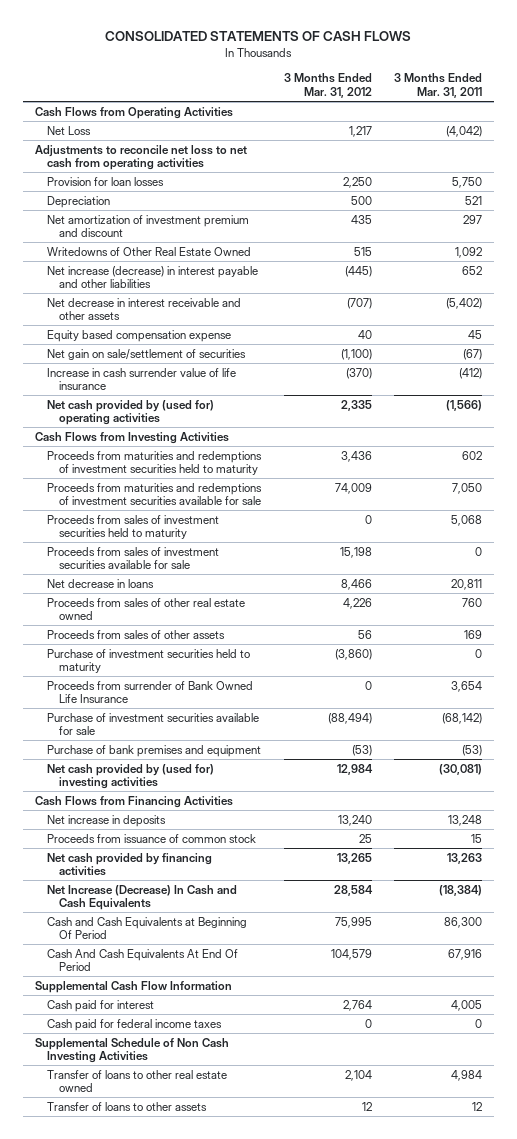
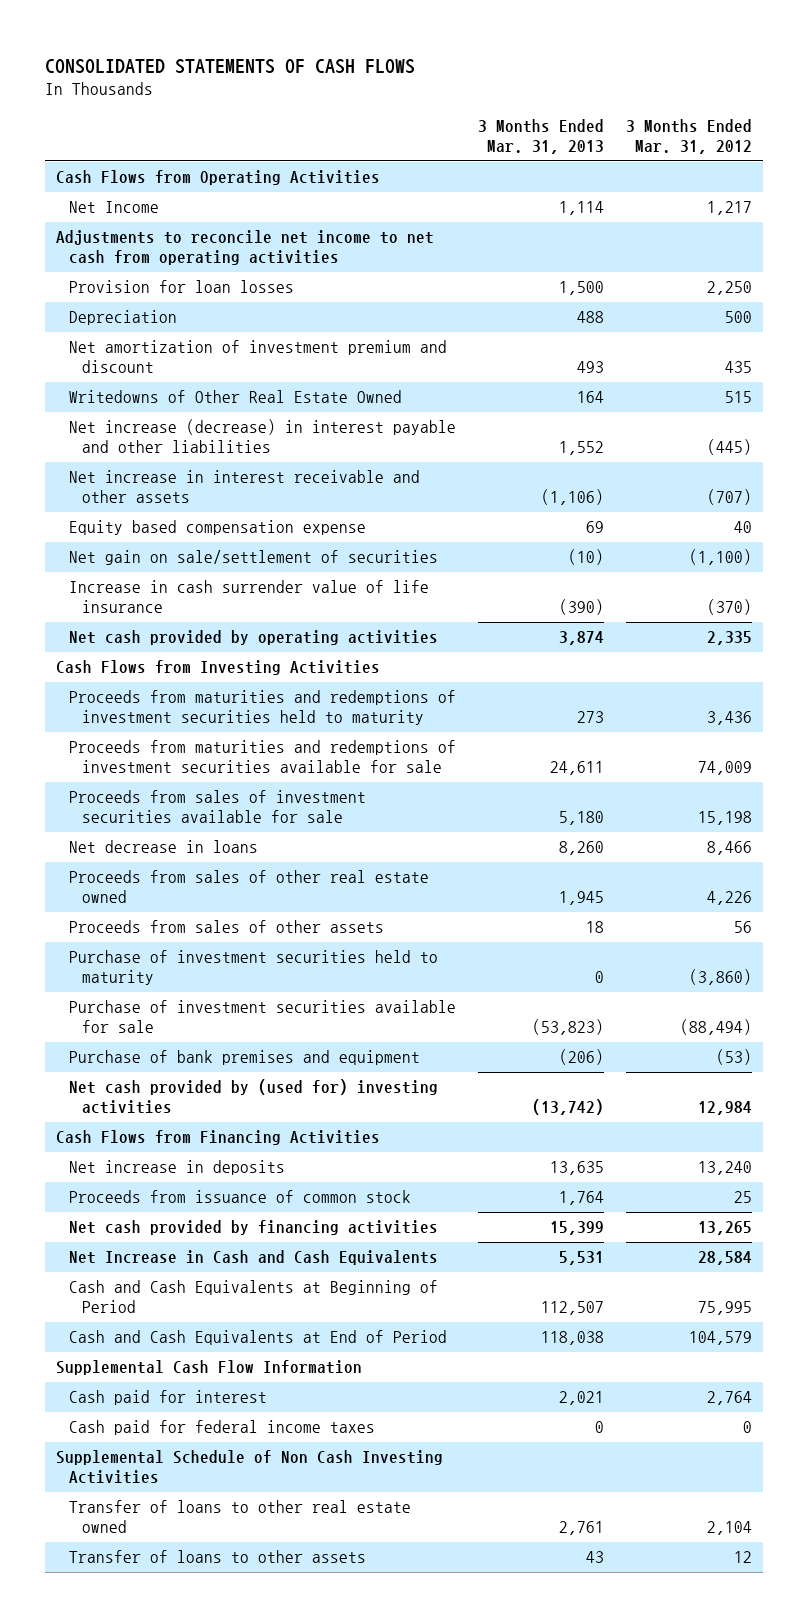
[394,73,483,98] 3 Months Ended Mar. 31, 2011 -> none
none -> [477,119,604,154] 3 Months Ended Mar. 31, 2013
[46,125,91,135] Net Loss -> [68,201,159,214] Net Income
[34,144,247,171] Adjustments to reconcile net loss to net cash from operating activities -> [56,230,435,265] Adjustments to reconcile net income to net cash from operating activities
[46,297,241,321] Net decrease in interest receivable and other assets -> [68,470,420,503] Net increase in interest receivable and other assets
[46,399,214,426] Net cash provided by (used for) operating activities -> [68,630,438,646] Net cash provided by operating activities
[46,514,219,540] Proceeds from sales of investment securities held to maturity -> none
[46,680,253,704] Proceeds from surrender of Bank Owned Life Insurance -> none
[46,884,237,911] Net Increase (Decrease) In Cash and Cash Equivalents -> [68,1250,438,1266] Net Increase in Cash and Cash Equivalents
[46,916,247,940] Cash and Cash Equivalents at Beginning Of Period -> [68,1280,438,1313] Cash and Cash Equivalents at Beginning of Period
[46,948,238,972] Cash And Cash Equivalents At End Of Period -> [68,1330,447,1346] Cash and Cash Equivalents at End of Period

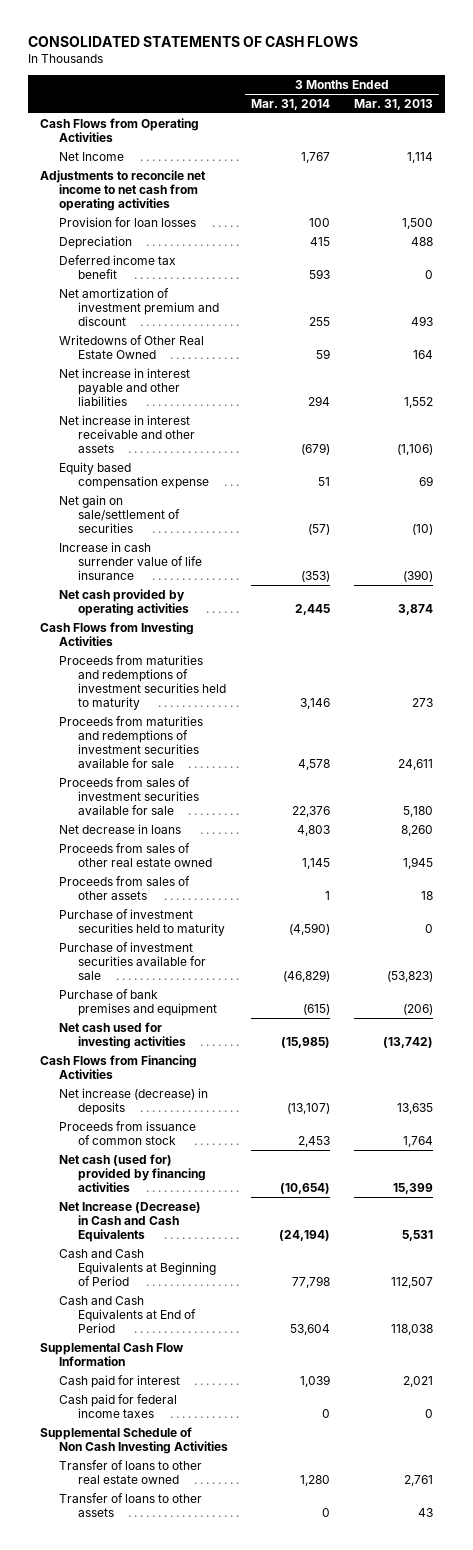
[625,119,752,154] 3 Months Ended Mar. 31, 2012 -> none
none -> [251,98,331,110] Mar. 31, 2014
none -> [58,254,176,279] Deferred income tax benefit
[68,419,456,453] Net increase (decrease) in interest payable and other liabilities -> [58,367,190,406] Net increase in interest payable and other liabilities
[68,1079,438,1114] Net cash provided by (used for) investing activities -> [58,1021,186,1049] Net cash used for investing activities
[68,1160,285,1176] Net increase in deposits -> [58,1087,208,1115] Net increase (decrease) in deposits
[68,1220,438,1236] Net cash provided by financing activities -> [58,1153,206,1192] Net cash (used for) provided by financing activities
[68,1250,438,1266] Net Increase in Cash and Cash Equivalents -> [58,1201,201,1242] Net Increase (Decrease) in Cash and Cash Equivalents

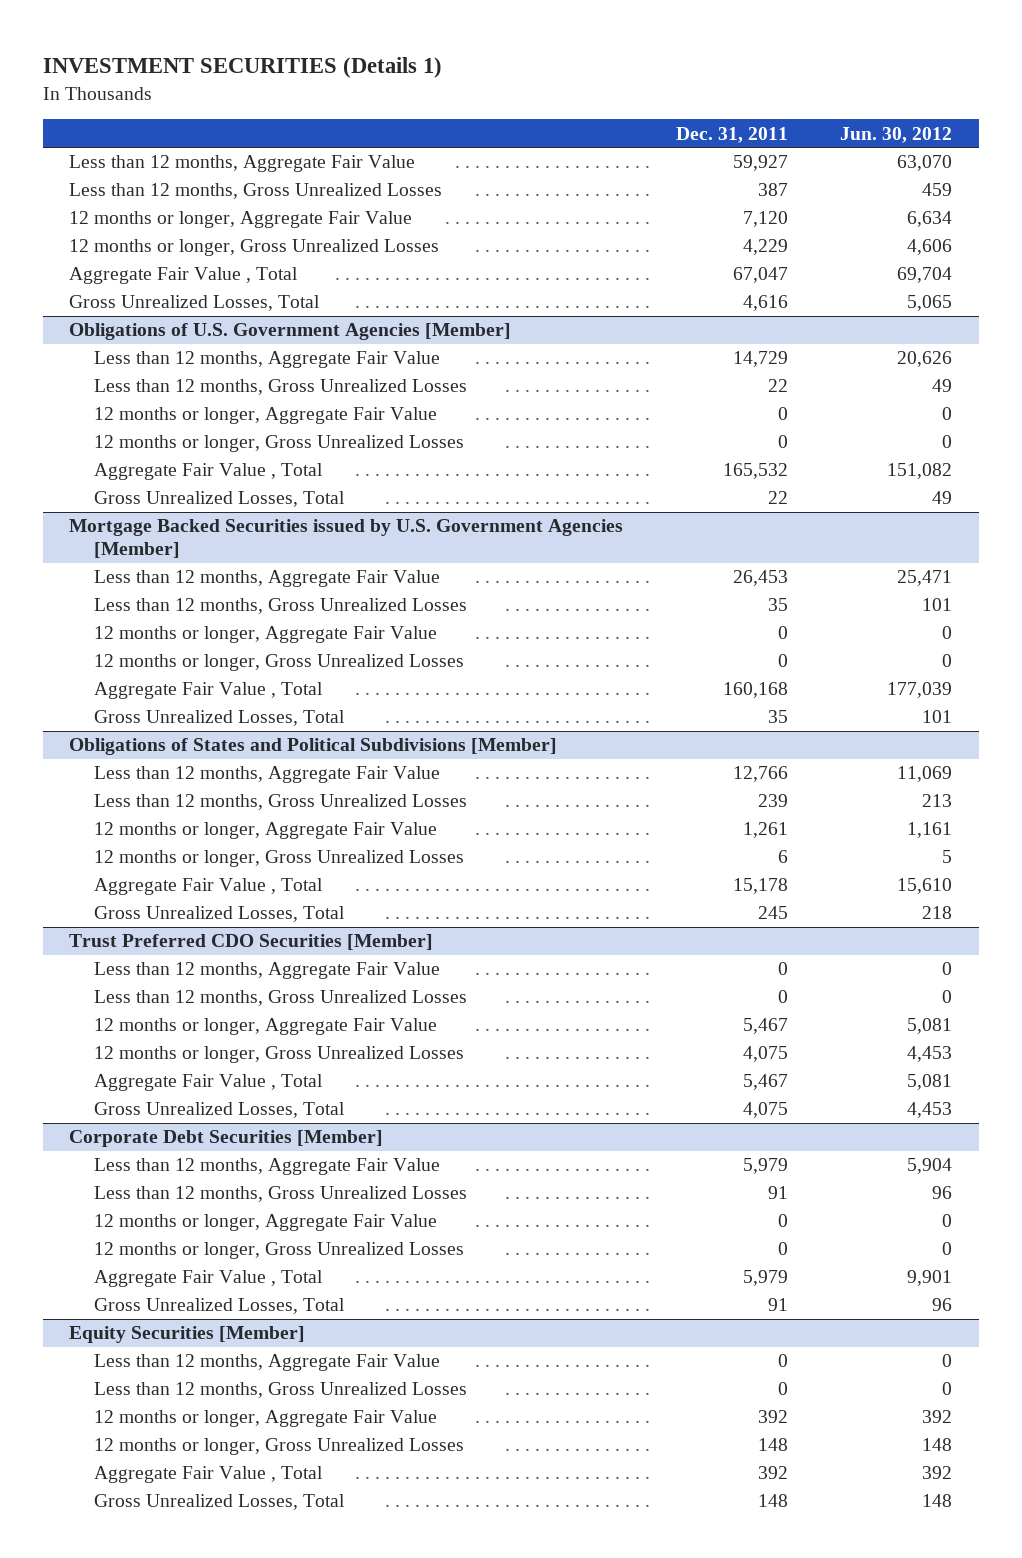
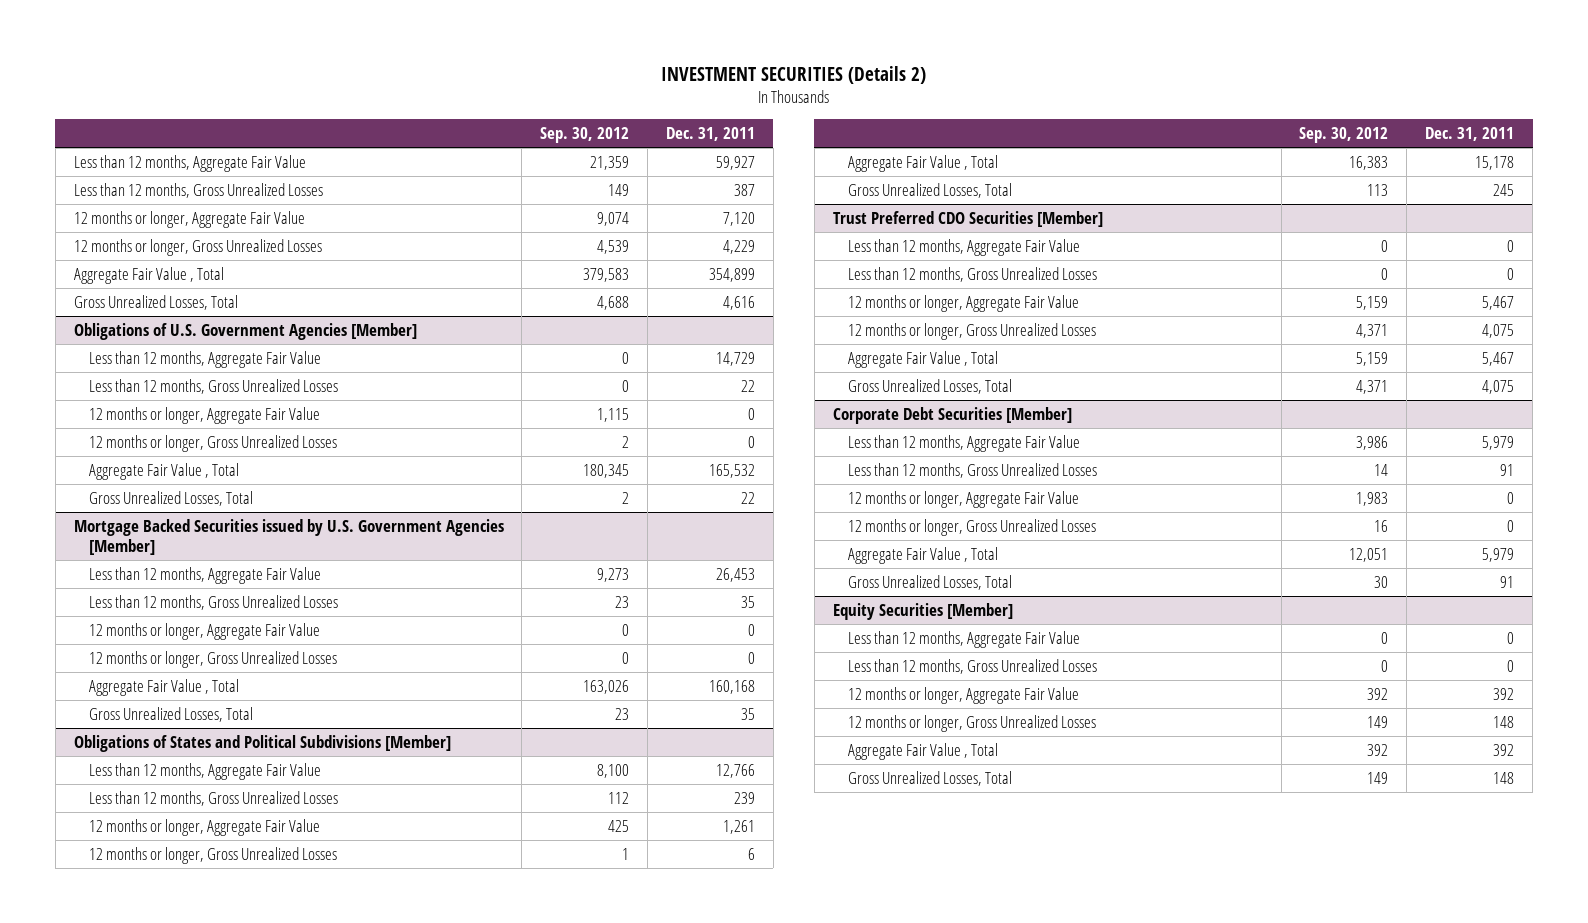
[43,57,443,79] INVESTMENT SECURITIES (Details 1) -> [660,65,926,84] INVESTMENT SECURITIES (Details 2)
[840,126,953,143] Jun. 30, 2012 -> none
none -> [540,127,630,144] Sep. 30, 2012
[732,267,788,284] 67,047 -> [708,267,755,282] 354,899

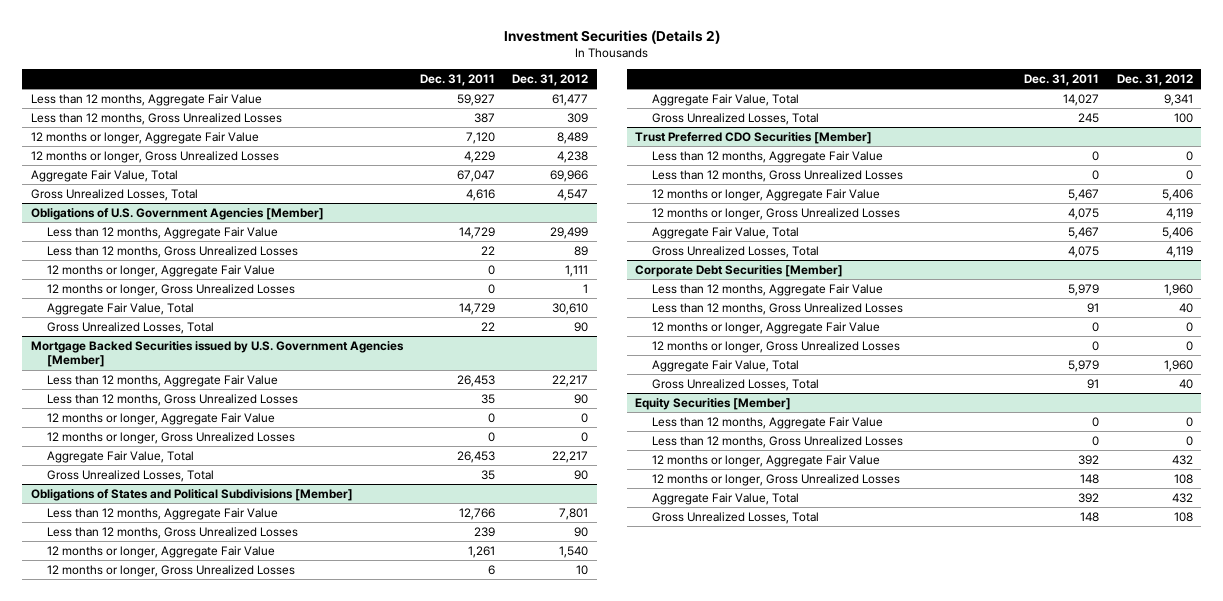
[660,65,926,84] INVESTMENT SECURITIES (Details 2) -> [503,29,720,44] Investment Securities (Details 2)
[540,127,630,144] Sep. 30, 2012 -> none
none -> [512,74,589,87] Dec. 31, 2012
[73,266,224,284] Aggregate Fair Value , Total -> [30,169,178,182] Aggregate Fair Value, Total
[708,267,755,282] 354,899 -> [456,169,495,182] 67,047
[89,462,240,480] Aggregate Fair Value , Total -> [47,302,195,315] Aggregate Fair Value, Total
[708,463,755,478] 165,532 -> [458,302,495,315] 14,729
[89,678,240,696] Aggregate Fair Value , Total -> [47,450,195,463] Aggregate Fair Value, Total
[708,679,755,694] 160,168 -> [456,450,495,463] 26,453
[848,154,999,172] Aggregate Fair Value , Total -> [651,93,799,106] Aggregate Fair Value, Total
[1475,155,1515,170] 15,178 -> [1063,93,1100,106] 14,027
[848,350,999,368] Aggregate Fair Value , Total -> [651,226,799,239] Aggregate Fair Value, Total
[848,546,999,564] Aggregate Fair Value , Total -> [651,359,799,372] Aggregate Fair Value, Total
[848,742,999,760] Aggregate Fair Value , Total -> [651,492,799,505] Aggregate Fair Value, Total

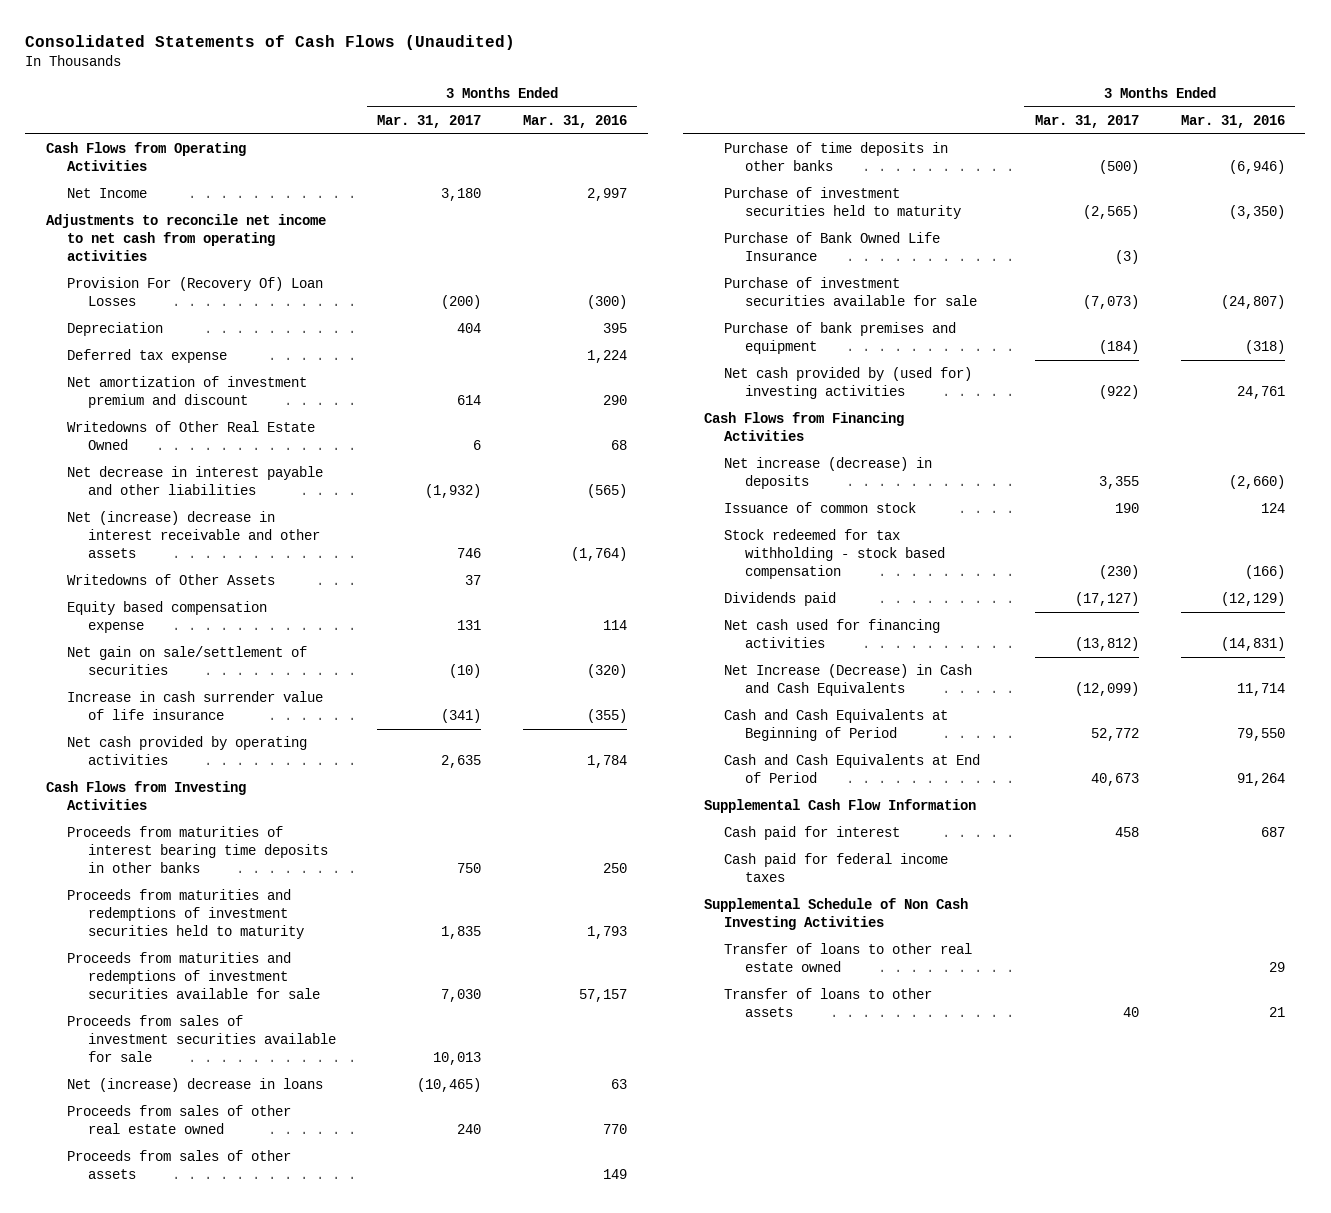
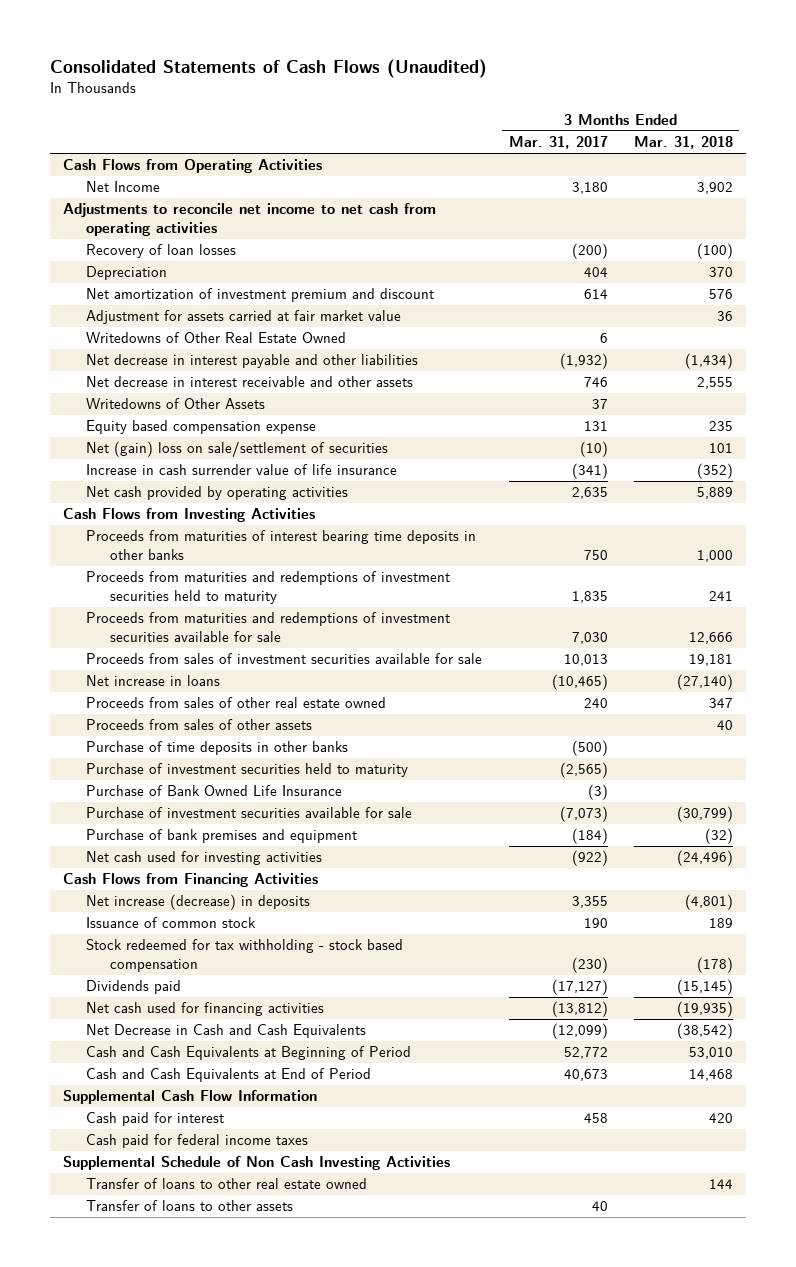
[522,115,627,129] Mar. 31, 2016 -> none
none -> [633,136,733,150] Mar. 31, 2018
[66,277,323,307] Provision For (Recovery Of) Loan Losses -> [86,244,237,259] Recovery of loan losses
[66,349,227,364] Deferred tax expense -> none
none -> [86,310,402,325] Adjustment for assets carried at fair market value
[66,511,320,558] Net (increase) decrease in interest receivable and other assets -> [86,376,414,388] Net decrease in interest receivable and other assets
[66,646,307,676] Net gain on sale/settlement of securities -> [86,441,389,458] Net (gain) loss on sale/settlement of securities
[66,1078,323,1093] Net (increase) decrease in loans -> [86,675,221,687] Net increase in loans
[724,367,973,400] Net cash provided by (used for) investing activities -> [86,851,323,866] Net cash used for investing activities
[724,664,973,697] Net Increase (Decrease) in Cash and Cash Equivalents -> [86,1024,367,1039] Net Decrease in Cash and Cash Equivalents

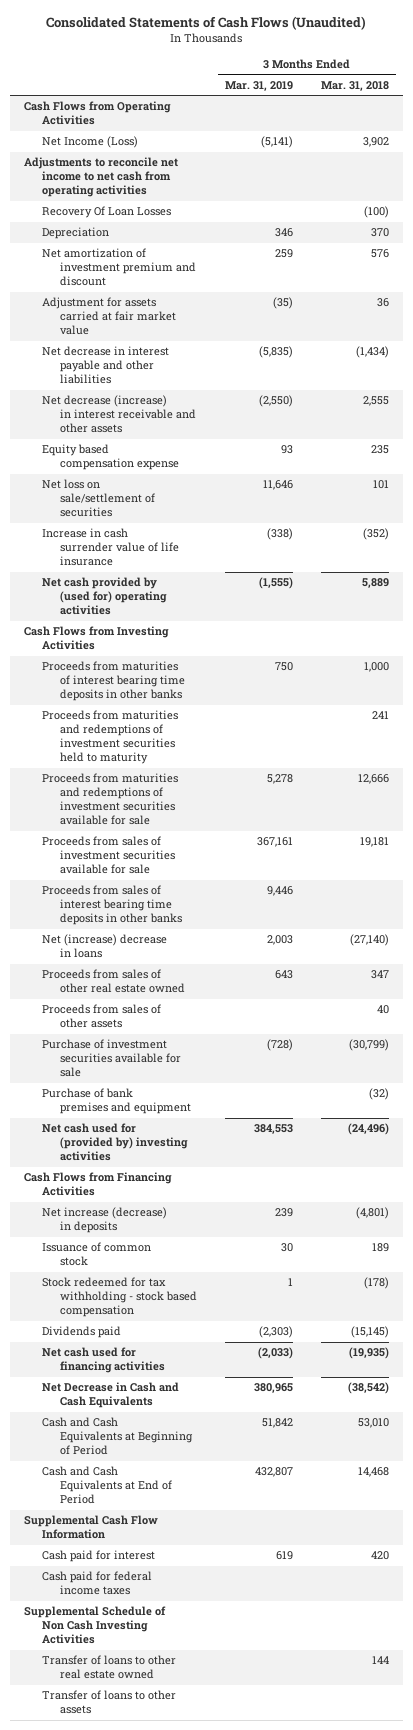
[508,136,608,150] Mar. 31, 2017 -> none
none -> [224,80,293,91] Mar. 31, 2019
[86,181,161,193] Net Income -> [41,136,138,149] Net Income (Loss)
[86,244,237,259] Recovery of loan losses -> [41,206,171,219] Recovery Of Loan Losses
[86,332,347,344] Writedowns of Other Real Estate Owned -> none
[86,398,266,410] Writedowns of Other Assets -> none
[86,376,414,388] Net decrease in interest receivable and other assets -> [41,395,196,434] Net decrease (increase) in interest receivable and other assets
[86,441,389,458] Net (gain) loss on sale/settlement of securities -> [41,479,155,518] Net loss on sale/settlement of securities
[86,486,349,501] Net cash provided by operating activities -> [41,577,167,616] Net cash provided by (used for) operating activities
none -> [41,885,182,926] Proceeds from sales of interest bearing time deposits in other banks
[86,675,221,687] Net increase in loans -> [41,934,167,959] Net (increase) decrease in loans
[86,741,349,756] Purchase of time deposits in other banks -> none
[86,763,409,778] Purchase of investment securities held to maturity -> none
[86,785,343,797] Purchase of Bank Owned Life Insurance -> none
[86,851,323,866] Net cash used for investing activities -> [41,1123,188,1162] Net cash used for (provided by) investing activities

